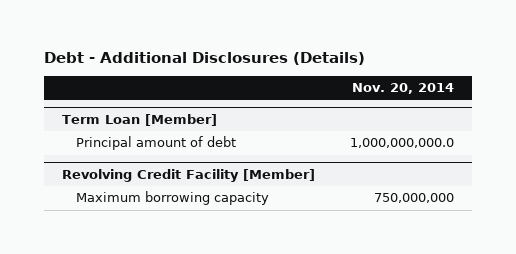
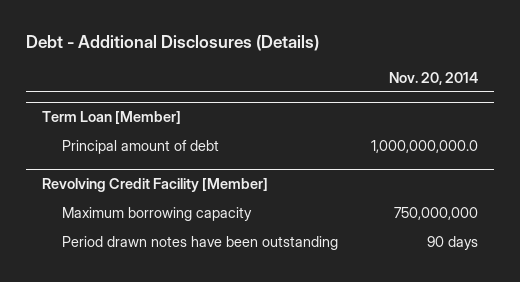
none -> [61,235,338,250] Period drawn notes have been outstanding

